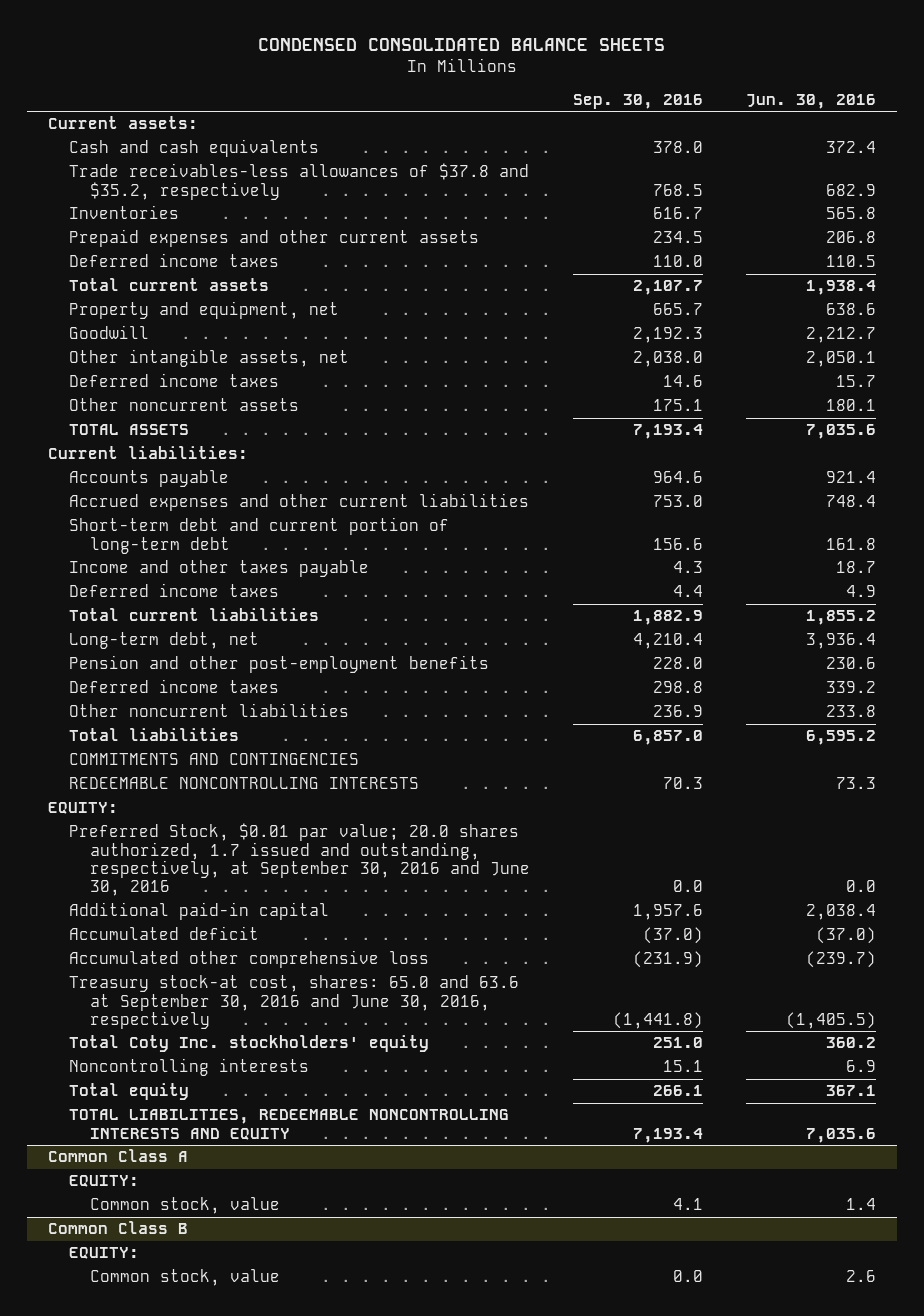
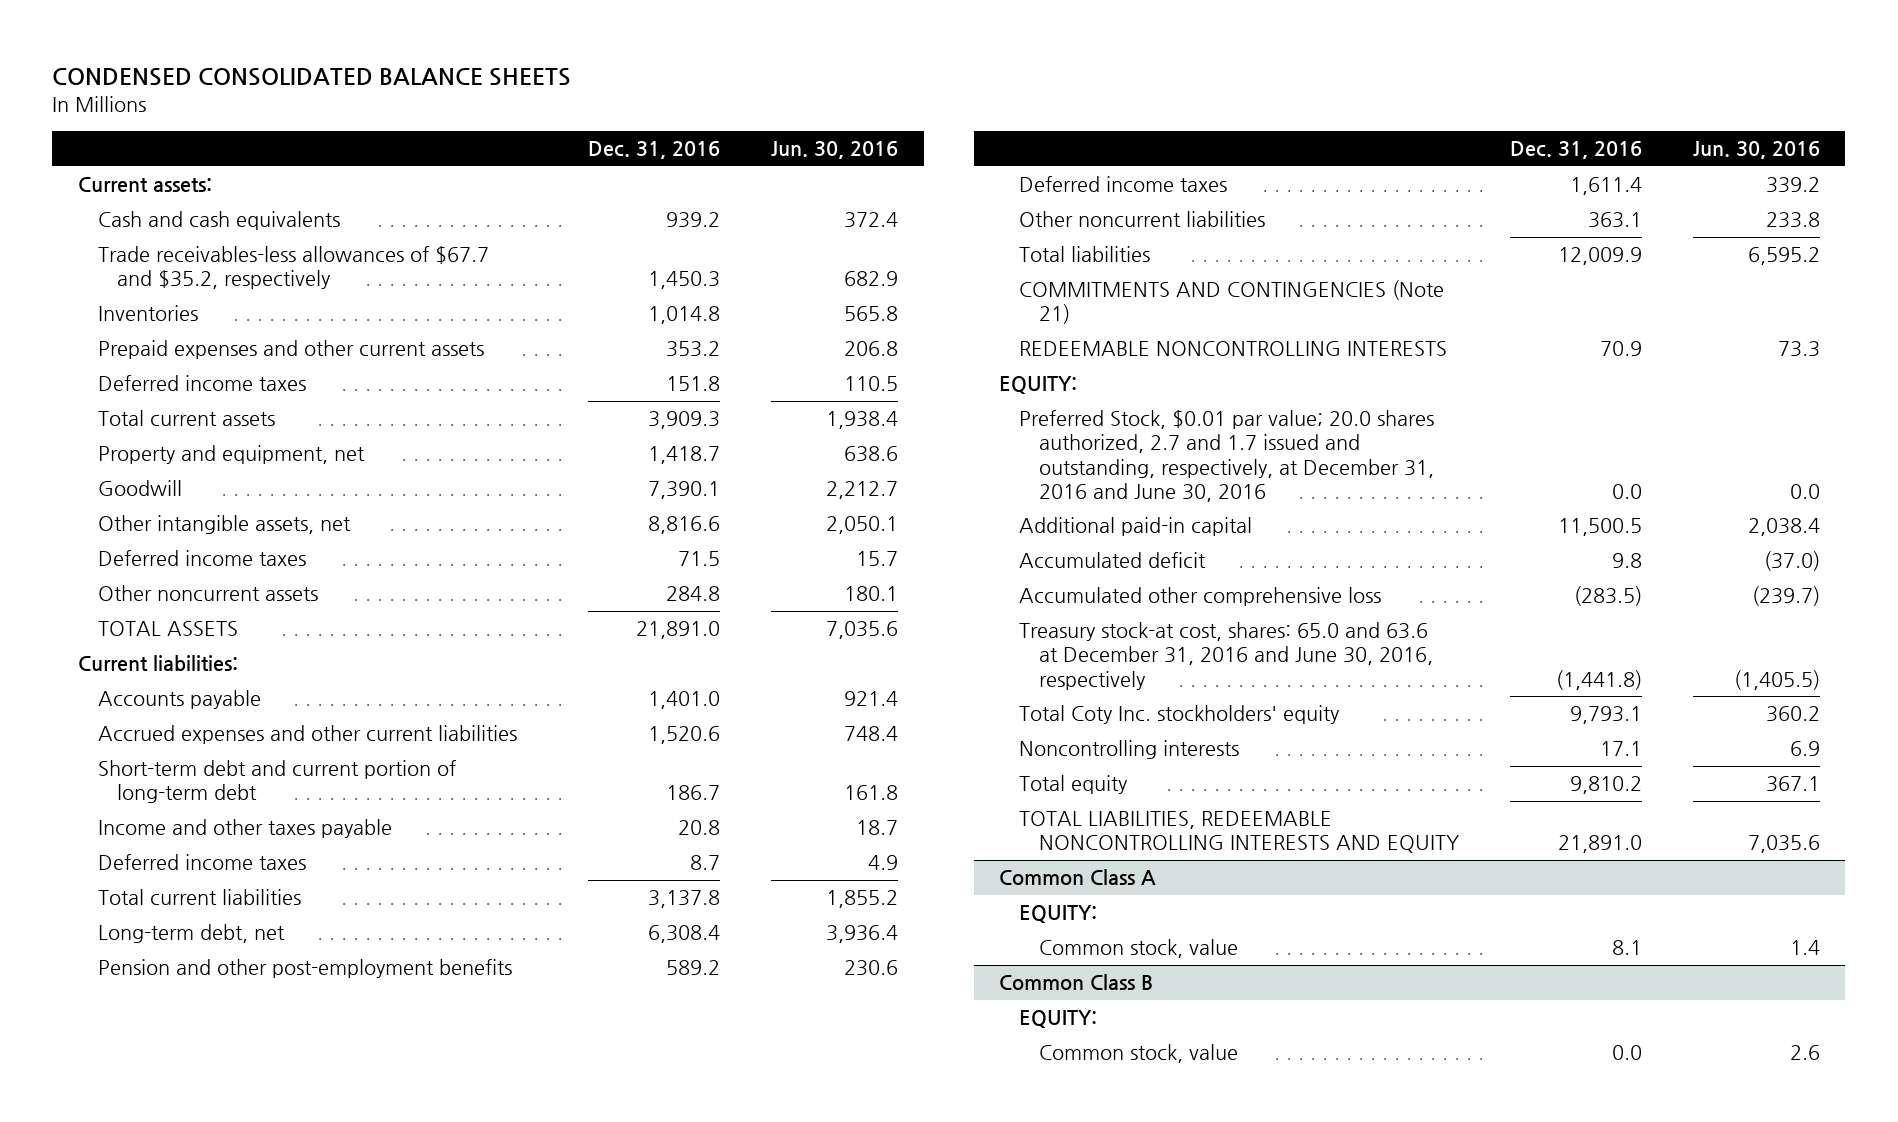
[572,93,703,109] Sep. 30, 2016 -> none
none -> [588,141,721,160] Dec. 31, 2016
[68,163,529,200] Trade receivables-less allowances of $37.8 and $35.2, respectively -> [97,246,489,290] Trade receivables-less allowances of $67.7 and $35.2, respectively
[68,753,359,766] COMMITMENTS AND CONTINGENCIES -> [1019,280,1445,325] COMMITMENTS AND CONTINGENCIES (Note 21)
[68,823,530,897] Preferred Stock, $0.01 par value; 20.0 shares authorized, 1.7 issued and outstanding, respectively, at September 30, 2016 and June 30, 2016 -> [1019,410,1435,502] Preferred Stock, $0.01 par value; 20.0 shares authorized, 2.7 and 1.7 issued and outstanding, respectively, at December 31, 2016 and June 30, 2016
[68,975,519,1030] Treasury stock-at cost, shares: 65.0 and 63.6 at September 30, 2016 and June 30, 2016, respectively -> [1019,622,1434,690] Treasury stock-at cost, shares: 65.0 and 63.6 at December 31, 2016 and June 30, 2016, respectively

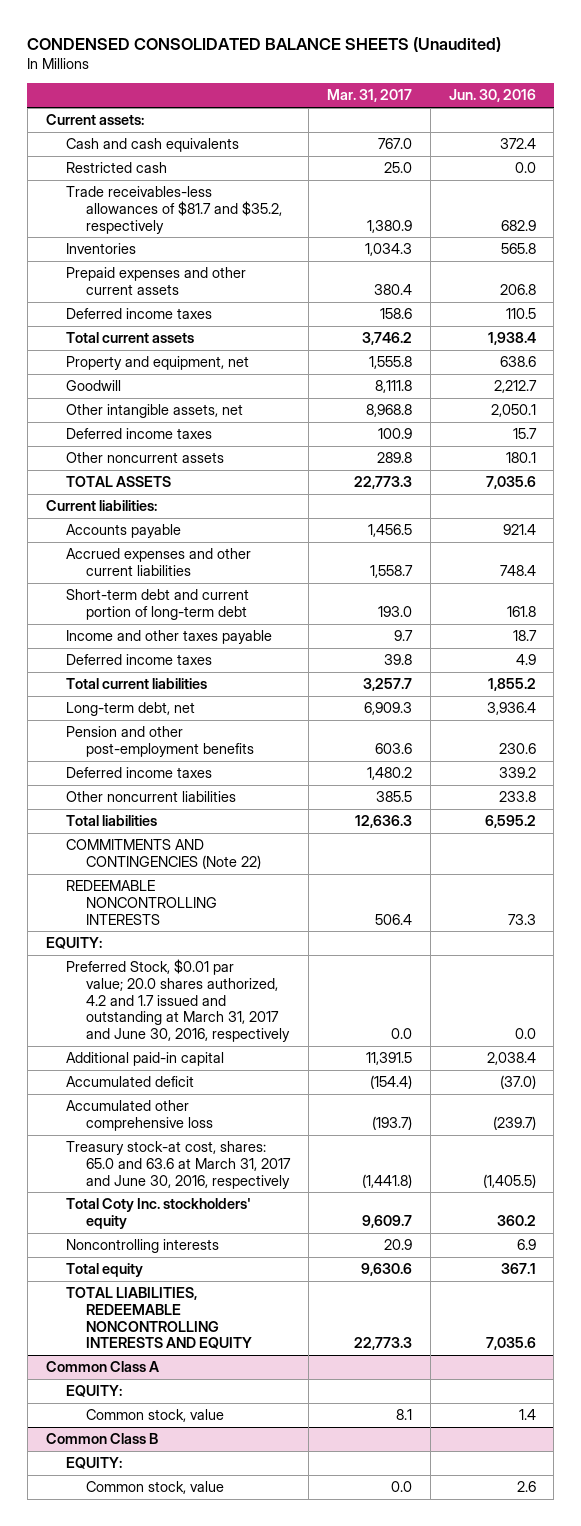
[52,67,572,86] CONDENSED CONSOLIDATED BALANCE SHEETS -> [27,36,502,52] CONDENSED CONSOLIDATED BALANCE SHEETS (Unaudited)
[588,141,721,160] Dec. 31, 2016 -> none
none -> [326,89,412,103] Mar. 31, 2017
none -> [66,162,168,174] Restricted cash
[97,246,489,290] Trade receivables-less allowances of $67.7 and $35.2, respectively -> [66,186,283,234] Trade receivables-less allowances of $81.7 and $35.2, respectively
[1019,280,1445,325] COMMITMENTS AND CONTINGENCIES (Note 21) -> [66,839,262,869] COMMITMENTS AND CONTINGENCIES (Note 22)
[1019,410,1435,502] Preferred Stock, $0.01 par value; 20.0 shares authorized, 2.7 and 1.7 issued and outstanding, respectively, at December 31, 2016 and June 30, 2016 -> [66,959,291,1042] Preferred Stock, $0.01 par value; 20.0 shares authorized, 4.2 and 1.7 issued and outstanding at March 31, 2017 and June 30, 2016, respectively
[1019,622,1434,690] Treasury stock-at cost, shares: 65.0 and 63.6 at December 31, 2016 and June 30, 2016, respectively -> [66,1141,292,1189] Treasury stock-at cost, shares: 65.0 and 63.6 at March 31, 2017 and June 30, 2016, respectively

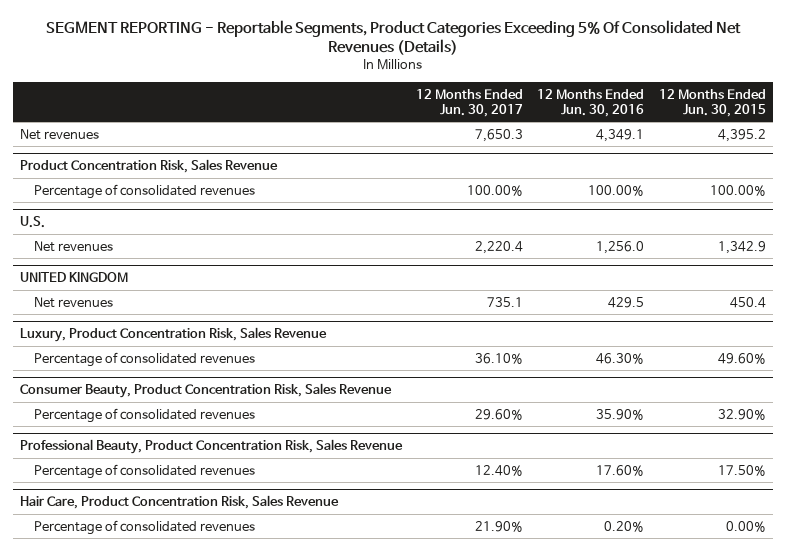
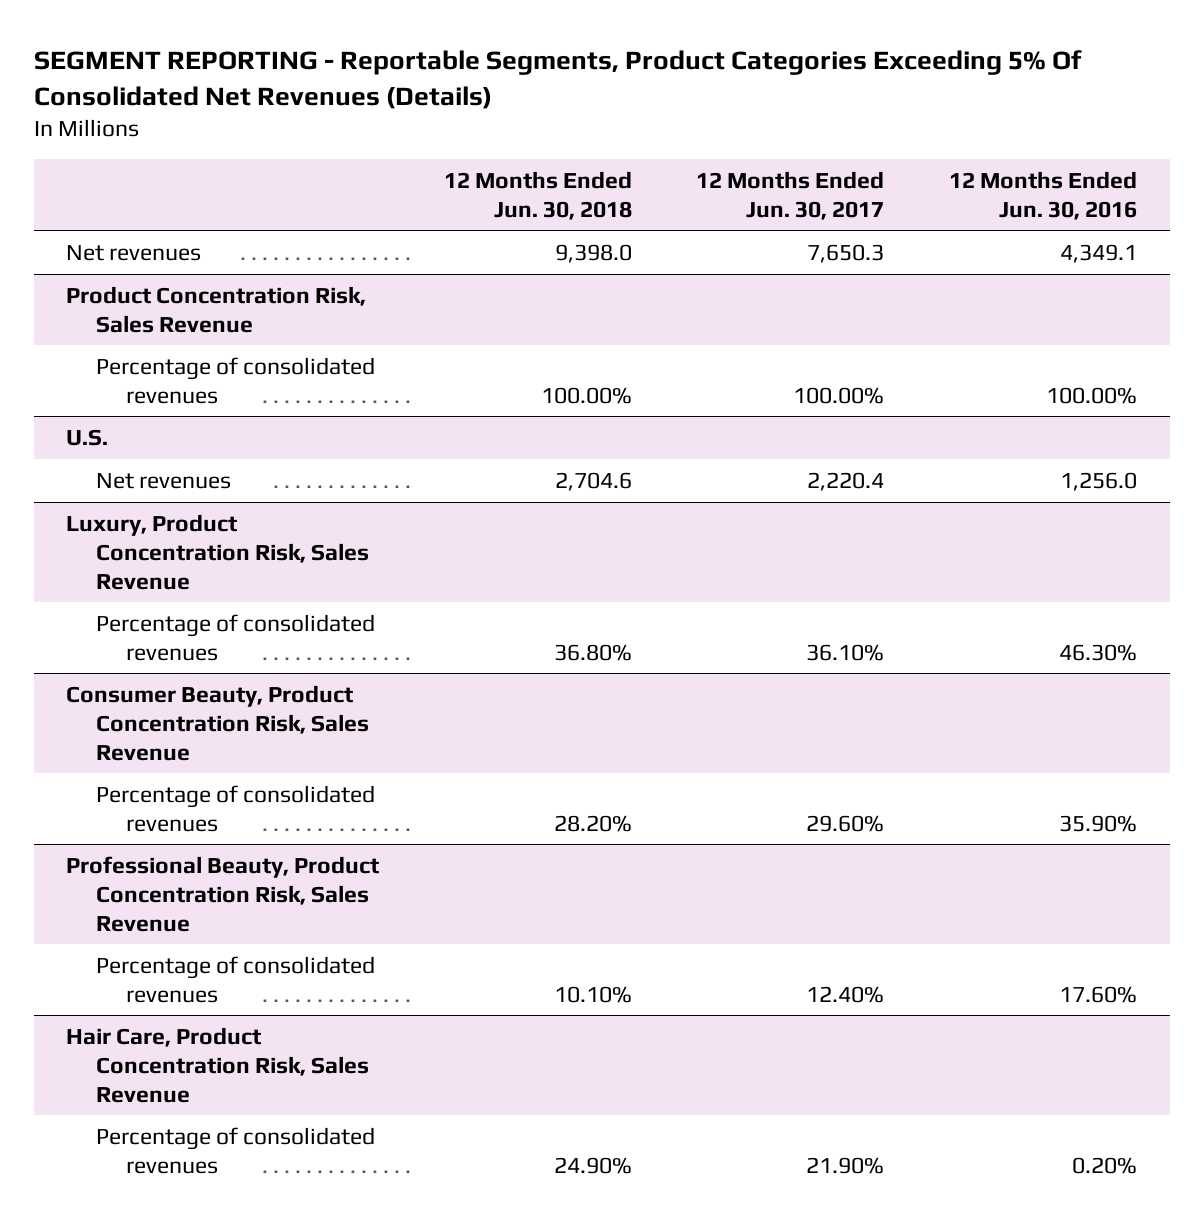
[658,88,766,117] 12 Months Ended Jun. 30, 2015 -> none
none -> [443,170,632,220] 12 Months Ended Jun. 30, 2018
[19,272,128,283] UNITED KINGDOM -> none
[33,296,113,308] Net revenues -> none

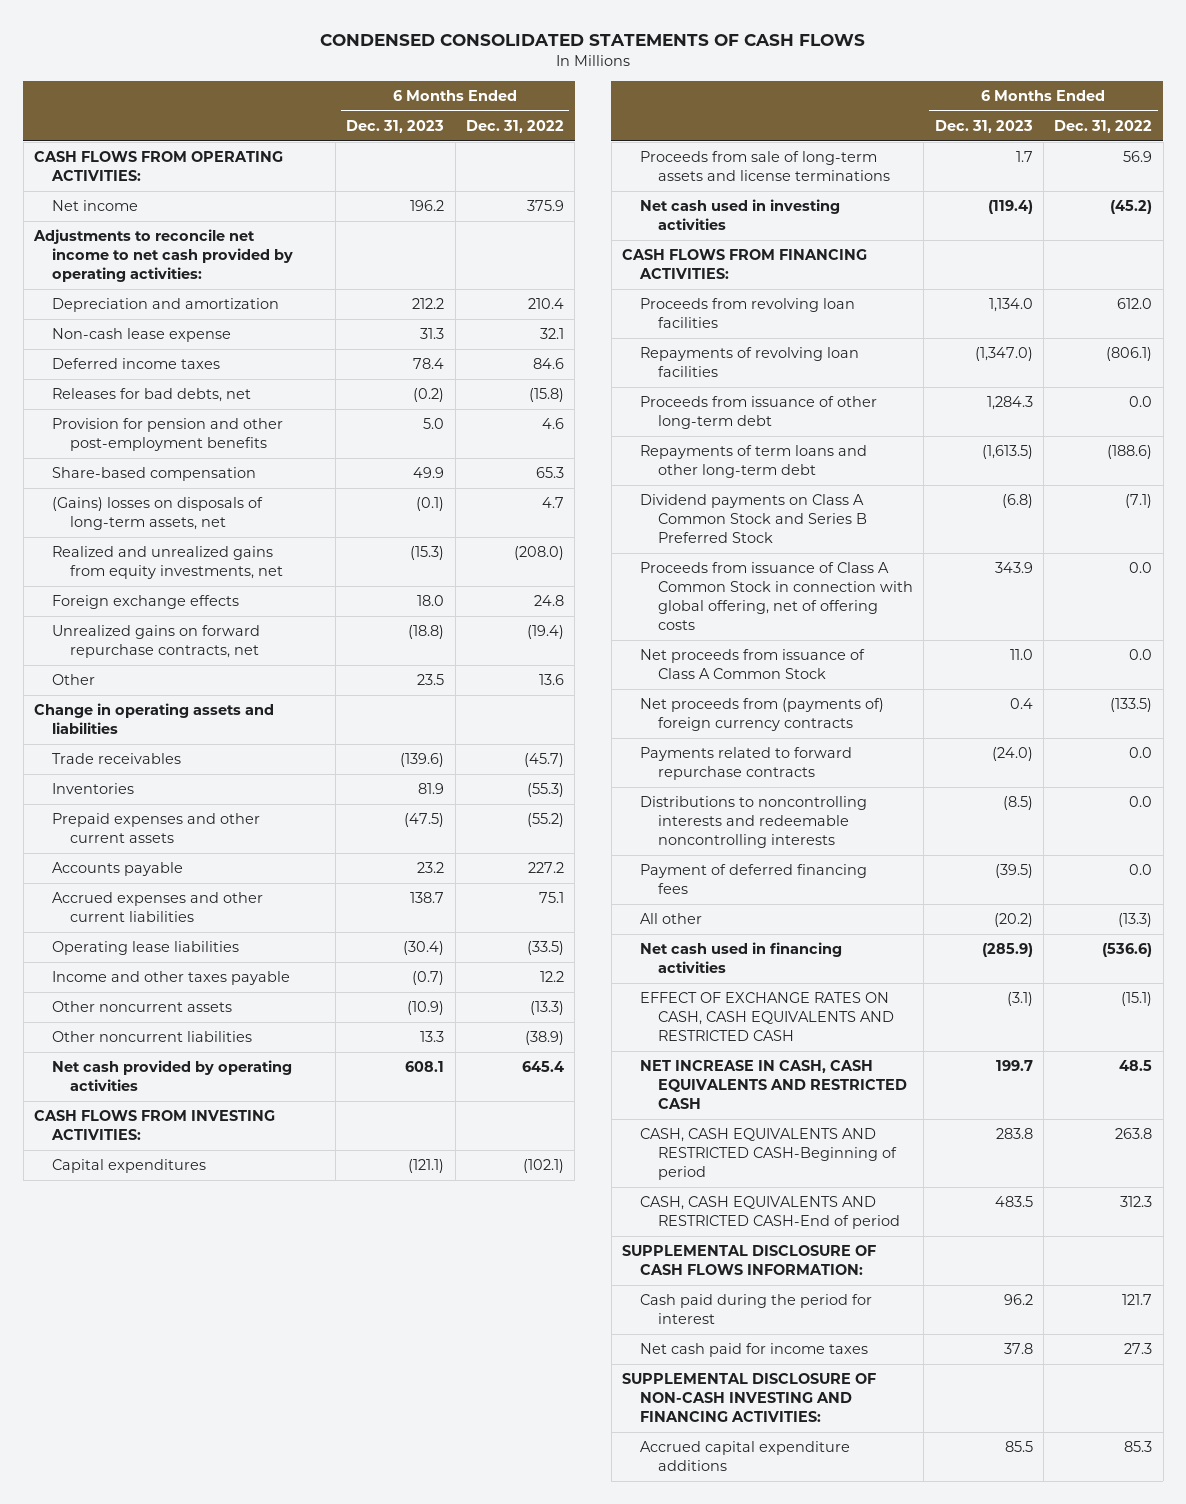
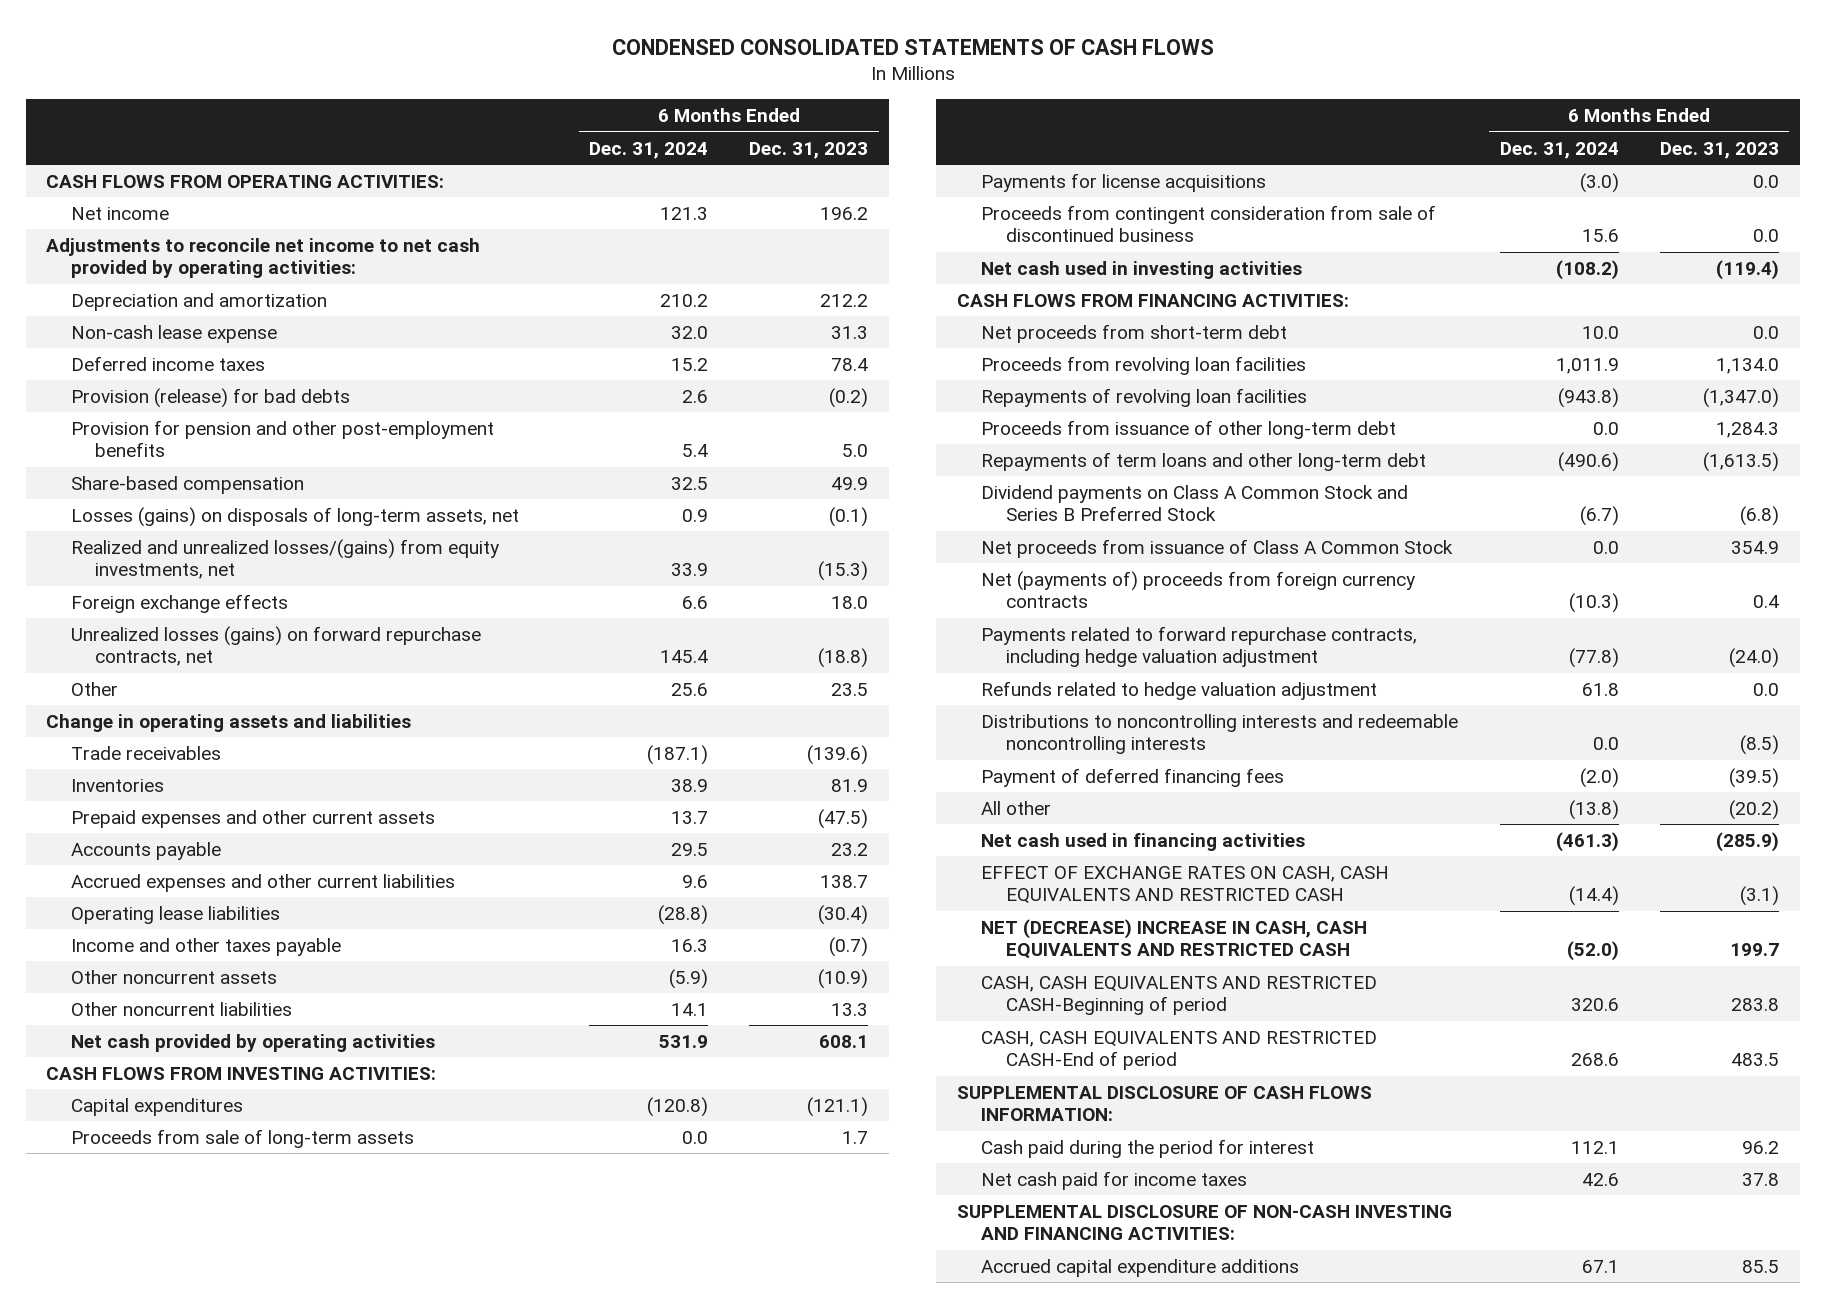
[465,119,564,133] Dec. 31, 2022 -> none
none -> [589,141,709,159] Dec. 31, 2024
[51,388,251,403] Releases for bad debts, net -> [70,387,350,408] Provision (release) for bad debts
[51,497,263,531] (Gains) losses on disposals of long-term assets, net -> [70,506,519,527] Losses (gains) on disposals of long-term assets, net
[51,546,283,580] Realized and unrealized gains from equity investments, net -> [70,538,499,580] Realized and unrealized losses/(gains) from equity investments, net
[51,625,260,659] Unrealized gains on forward repurchase contracts, net -> [70,625,481,667] Unrealized losses (gains) on forward repurchase contracts, net
[640,151,890,182] Proceeds from sale of long-term assets and license terminations -> [70,1128,414,1148] Proceeds from sale of long-term assets
none -> [981,172,1267,192] Payments for license acquisitions
none -> [981,204,1437,243] Proceeds from contingent consideration from sale of discontinued business
none -> [981,323,1288,343] Net proceeds from short-term debt
[640,562,913,631] Proceeds from issuance of Class A Common Stock in connection with global offering, net of offering costs -> none
[1009,649,1033,661] 11.0 -> [1731,540,1780,554] 354.9
[640,698,885,732] Net proceeds from (payments of) foreign currency contracts -> [981,570,1416,609] Net (payments of) proceeds from foreign currency contracts
[640,747,853,781] Payments related to forward repurchase contracts -> [981,625,1418,668] Payments related to forward repurchase contracts, including hedge valuation adjustment
none -> [981,680,1378,700] Refunds related to hedge valuation adjustment
[640,1060,907,1110] NET INCREASE IN CASH, CASH EQUIVALENTS AND RESTRICTED CASH -> [981,918,1368,960] NET (DECREASE) INCREASE IN CASH, CASH EQUIVALENTS AND RESTRICTED CASH

